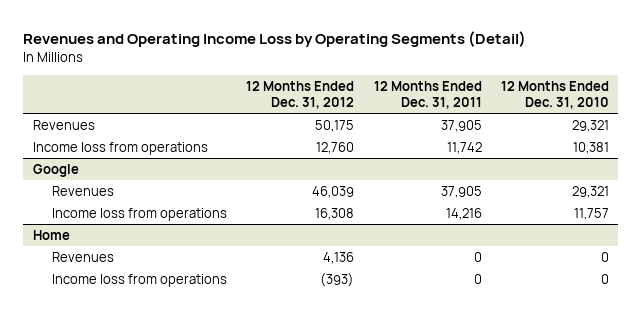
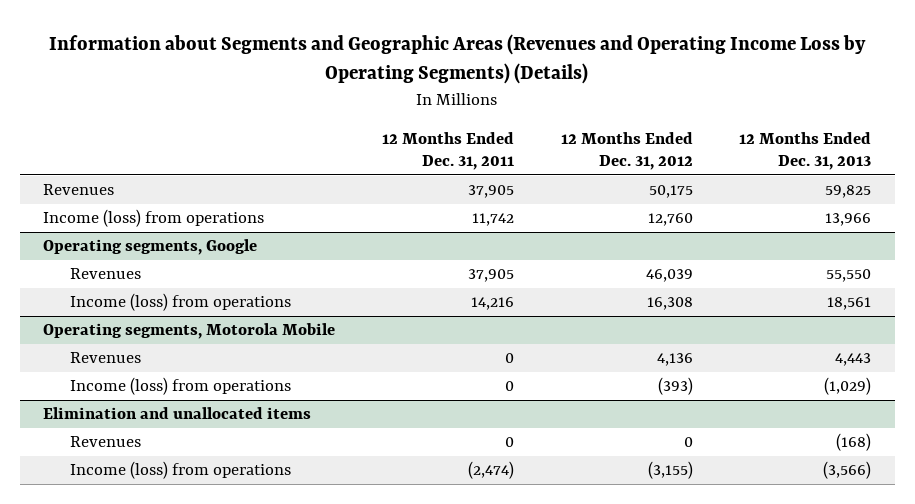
[23,30,527,47] Revenues and Operating Income Loss by Operating Segments (Detail) -> [49,33,867,85] Information about Segments and Geographic Areas (Revenues and Operating Income Loss by Operating Segments) (Details)
[500,80,609,110] 12 Months Ended Dec. 31, 2010 -> none
none -> [739,131,872,171] 12 Months Ended Dec. 31, 2013
[32,163,79,177] Google -> none
[32,141,208,155] Income loss from operations -> [43,209,265,228] Income (loss) from operations
none -> [43,239,258,256] Operating segments, Google
[32,229,70,240] Home -> none
[52,207,228,221] Income loss from operations -> [70,293,292,312] Income (loss) from operations
none -> [43,323,336,340] Operating segments, Motorola Mobile
[52,273,228,287] Income loss from operations -> [70,377,292,396] Income (loss) from operations
none -> [43,407,312,420] Elimination and unallocated items
none -> [70,436,142,448] Revenues
none -> [70,461,292,480] Income (loss) from operations

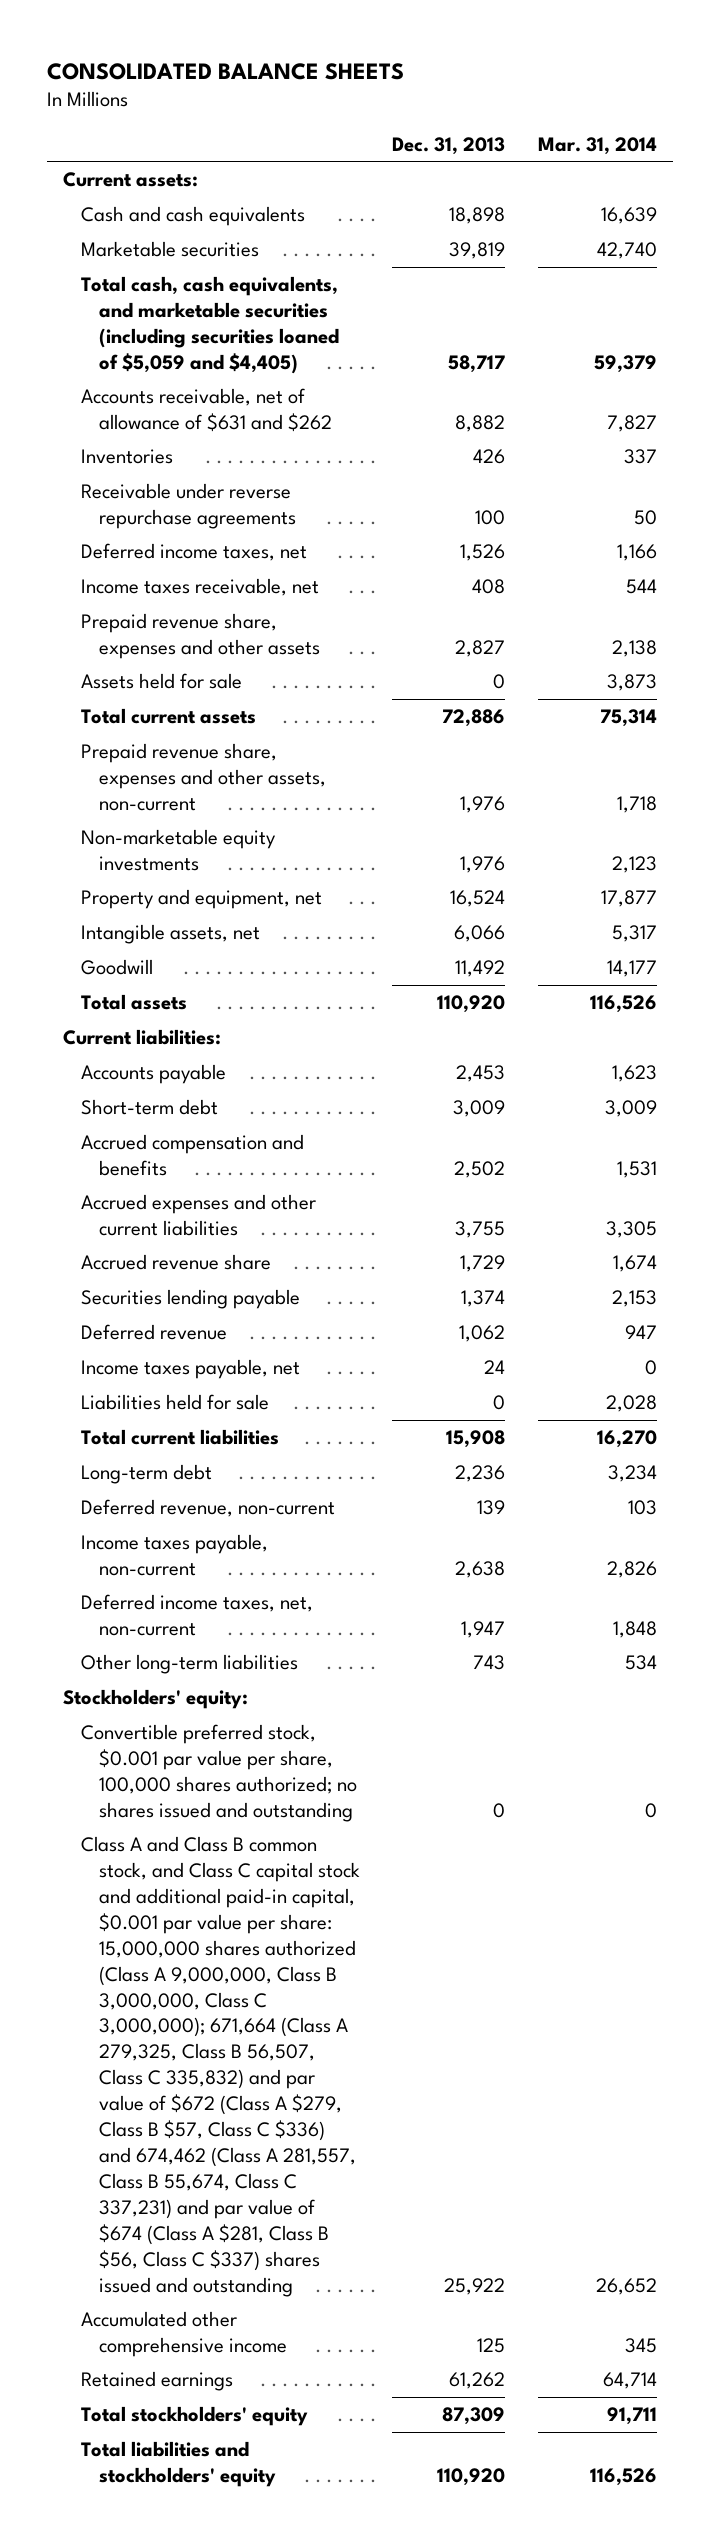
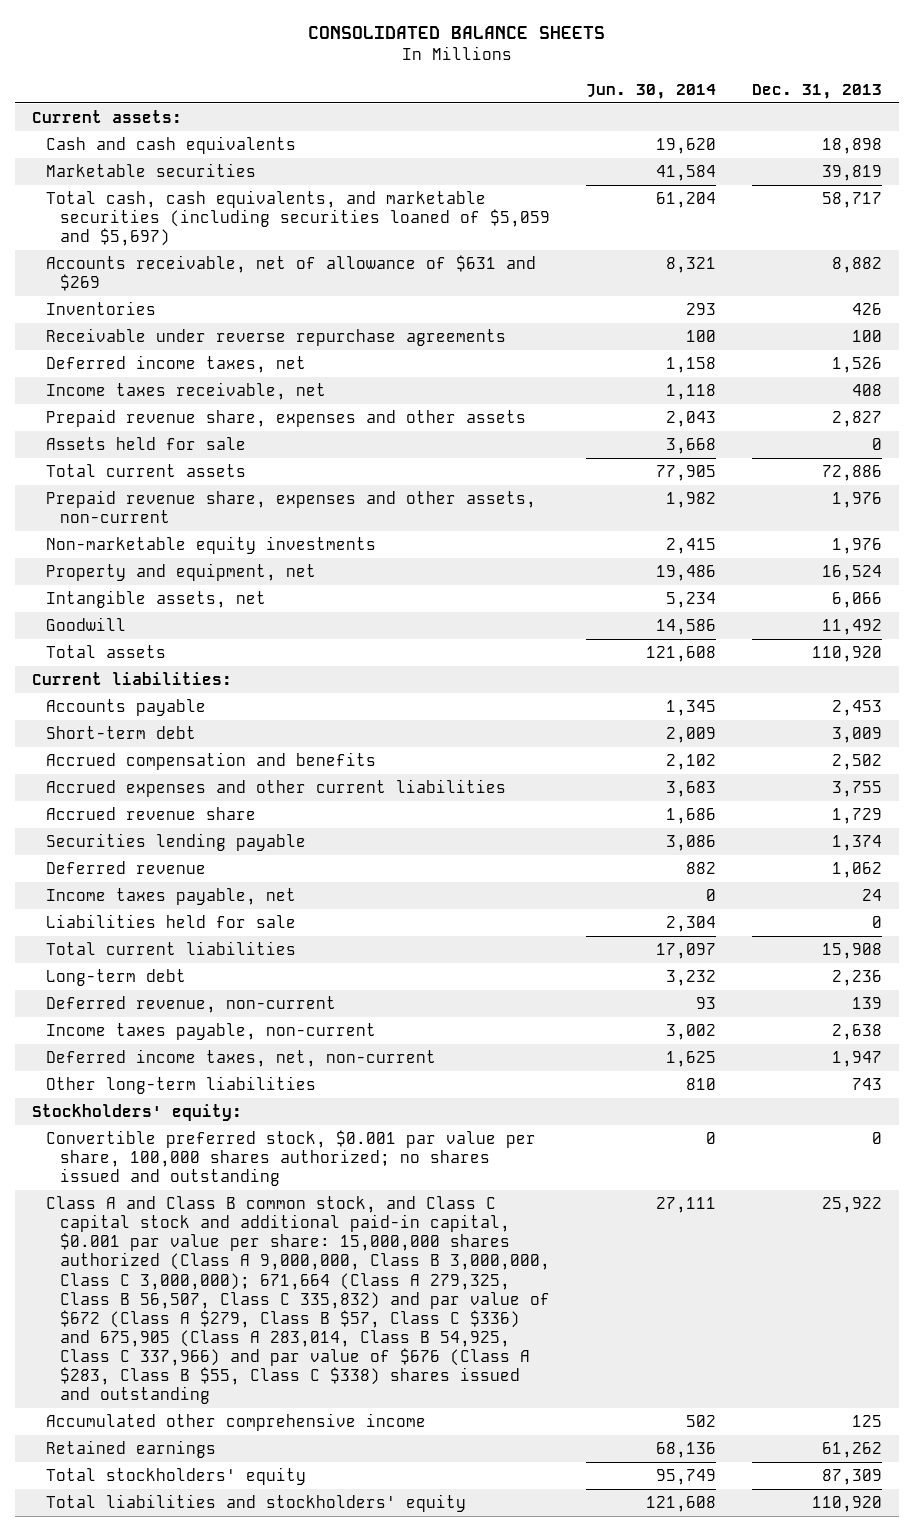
[537,136,657,155] Mar. 31, 2014 -> none
none -> [585,83,716,99] Jun. 30, 2014
[81,276,339,374] Total cash, cash equivalents, and marketable securities (including securities loaned of $5,059 and $4,405) -> [46,190,550,247] Total cash, cash equivalents, and marketable securities (including securities loaned of $5,059 and $5,697)
[81,388,332,432] Accounts receivable, net of allowance of $631 and $262 -> [46,255,537,292] Accounts receivable, net of allowance of $631 and $269
[81,1836,360,2297] Class A and Class B common stock, and Class C capital stock and additional paid-in capital, $0.001 par value per share: 15,000,000 shares authorized (Class A 9,000,000, Class B 3,000,000, Class C 3,000,000); 671,664 (Class A 279,325, Class B 56,507, Class C 335,832) and par value of $672 (Class A $279, Class B $57, Class C $336) and 674,462 (Class A 281,557, Class B 55,674, Class C 337,231) and par value of $674 (Class A $281, Class B $56, Class C $337) shares issued and outstanding -> [46,1196,550,1405] Class A and Class B common stock, and Class C capital stock and additional paid-in capital, $0.001 par value per share: 15,000,000 shares authorized (Class A 9,000,000, Class B 3,000,000, Class C 3,000,000); 671,664 (Class A 279,325, Class B 56,507, Class C 335,832) and par value of $672 (Class A $279, Class B $57, Class C $336) and 675,905 (Class A 283,014, Class B 54,925, Class C 337,966) and par value of $676 (Class A $283, Class B $55, Class C $338) shares issued and outstanding

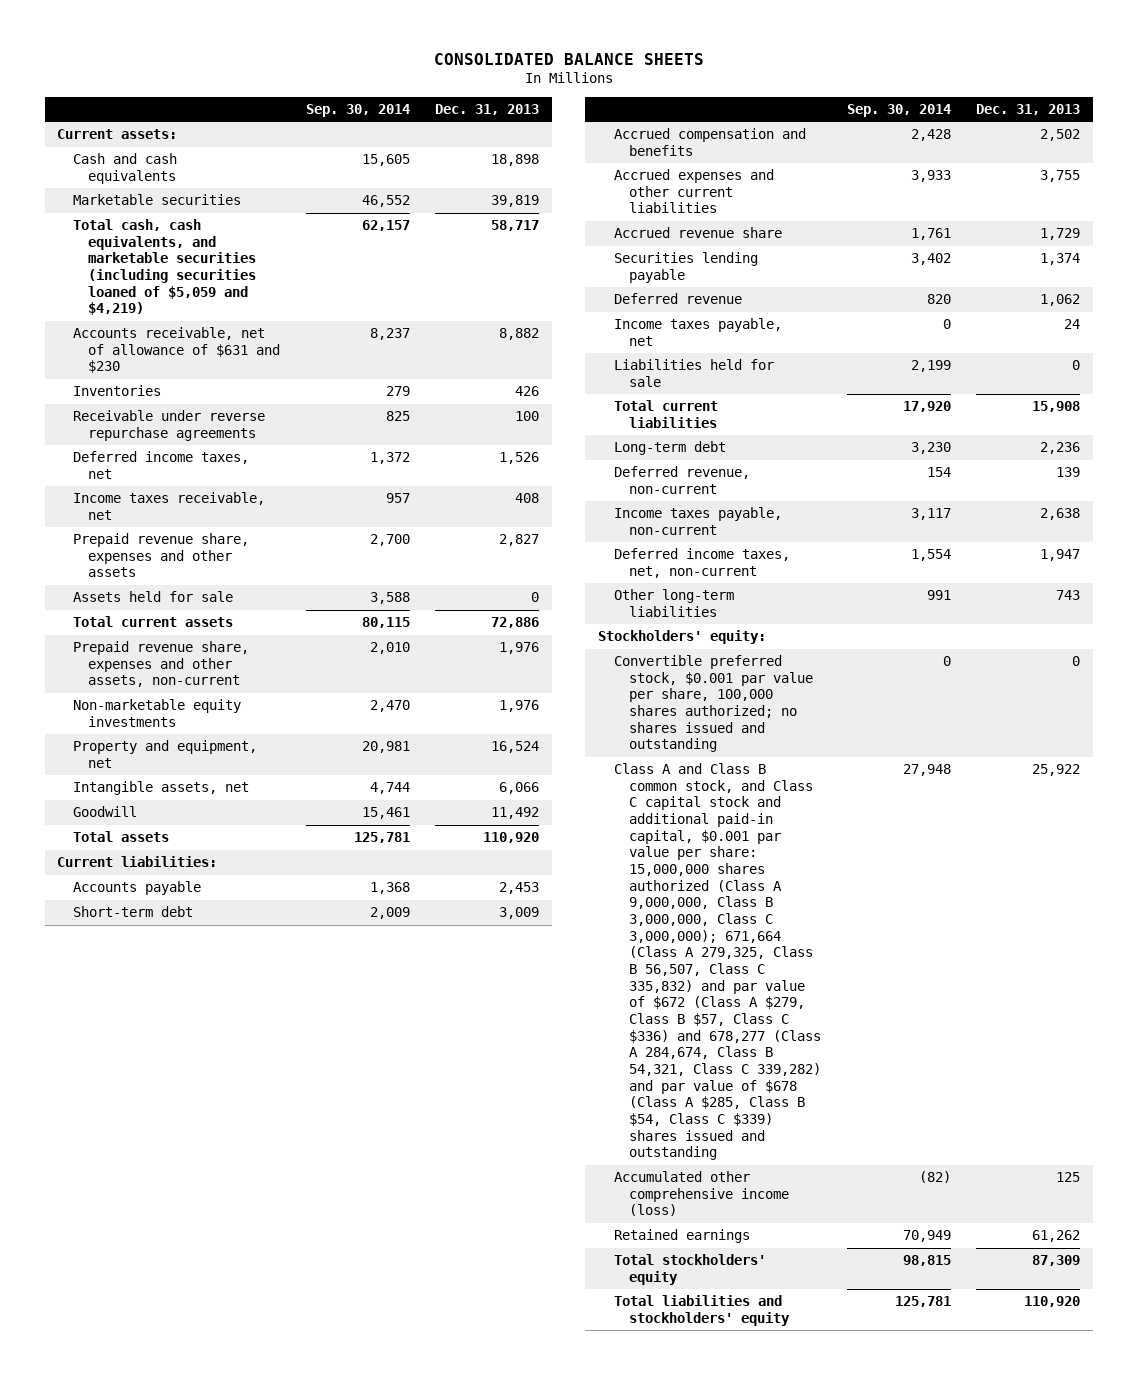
[585,83,716,99] Jun. 30, 2014 -> none
none -> [305,103,410,117] Sep. 30, 2014
[46,190,550,247] Total cash, cash equivalents, and marketable securities (including securities loaned of $5,059 and $5,697) -> [72,219,257,316] Total cash, cash equivalents, and marketable securities (including securities loaned of $5,059 and $4,219)
[46,255,537,292] Accounts receivable, net of allowance of $631 and $269 -> [72,327,281,374] Accounts receivable, net of allowance of $631 and $230
[46,1196,550,1405] Class A and Class B common stock, and Class C capital stock and additional paid-in capital, $0.001 par value per share: 15,000,000 shares authorized (Class A 9,000,000, Class B 3,000,000, Class C 3,000,000); 671,664 (Class A 279,325, Class B 56,507, Class C 335,832) and par value of $672 (Class A $279, Class B $57, Class C $336) and 675,905 (Class A 283,014, Class B 54,925, Class C 337,966) and par value of $676 (Class A $283, Class B $55, Class C $338) shares issued and outstanding -> [613,763,822,1161] Class A and Class B common stock, and Class C capital stock and additional paid-in capital, $0.001 par value per share: 15,000,000 shares authorized (Class A 9,000,000, Class B 3,000,000, Class C 3,000,000); 671,664 (Class A 279,325, Class B 56,507, Class C 335,832) and par value of $672 (Class A $279, Class B $57, Class C $336) and 678,277 (Class A 284,674, Class B 54,321, Class C 339,282) and par value of $678 (Class A $285, Class B $54, Class C $339) shares issued and outstanding
[46,1413,427,1432] Accumulated other comprehensive income -> [613,1171,790,1217] Accumulated other comprehensive income (loss)

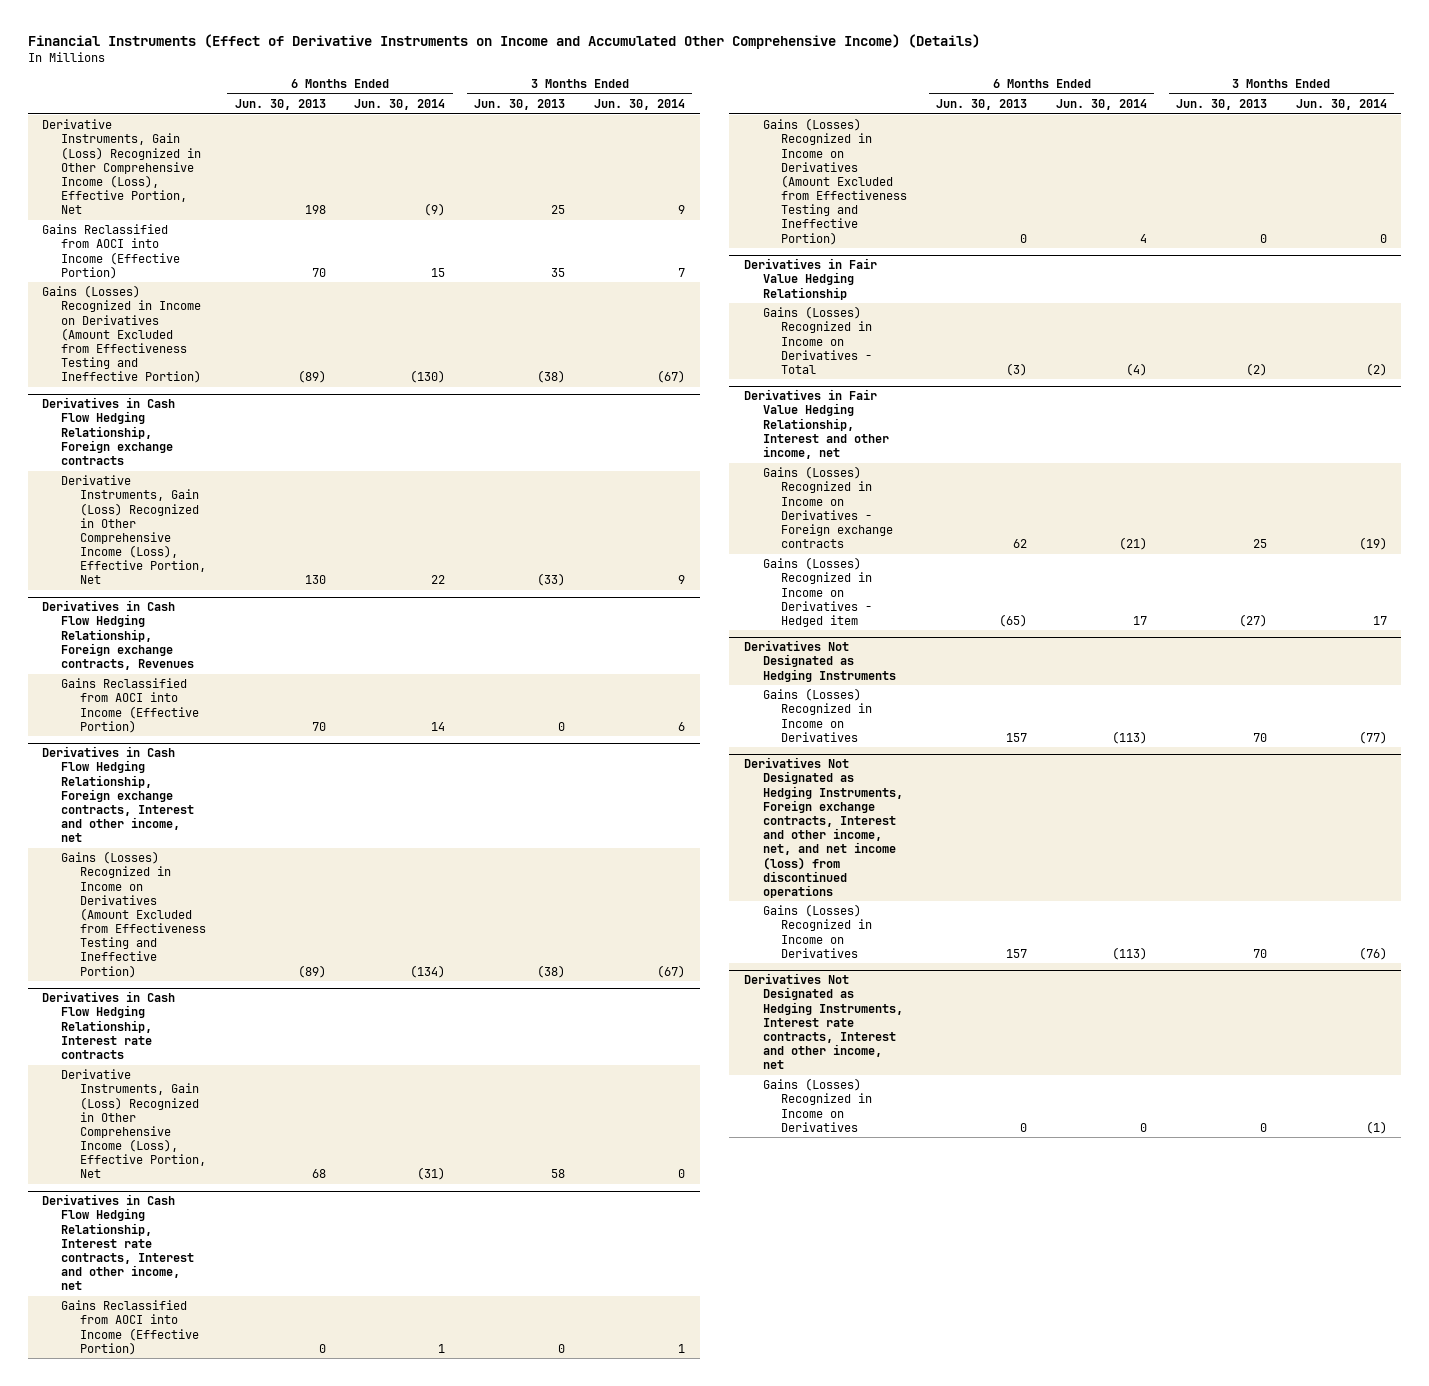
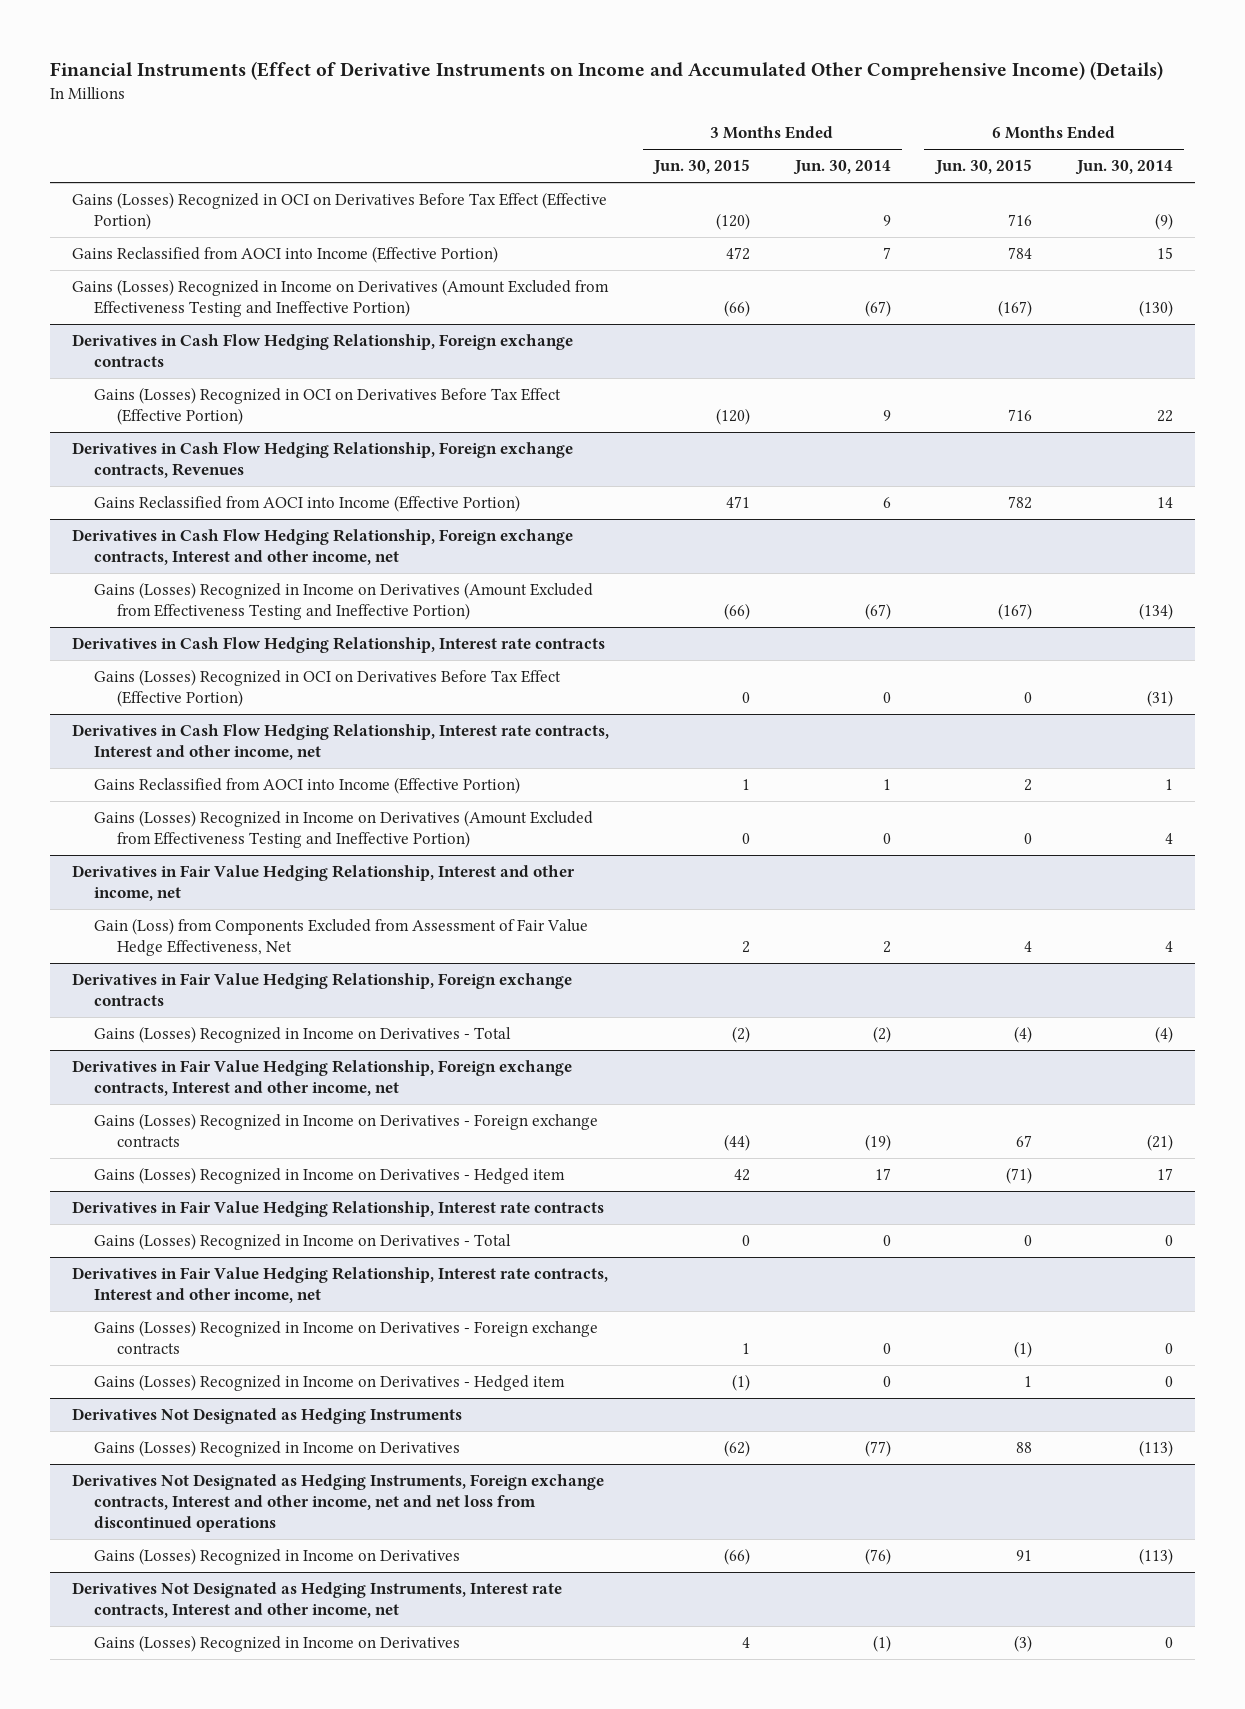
[234,99,326,111] Jun. 30, 2013 -> none
[474,99,566,111] Jun. 30, 2013 -> none
none -> [652,159,751,176] Jun. 30, 2015
none -> [933,159,1032,176] Jun. 30, 2015
[42,119,201,215] Derivative Instruments, Gain (Loss) Recognized in Other Comprehensive Income (Loss), Effective Portion, Net -> [72,192,608,231] Gains (Losses) Recognized in OCI on Derivatives Before Tax Effect (Effective Portion)
[60,475,206,585] Derivative Instruments, Gain (Loss) Recognized in Other Comprehensive Income (Loss), Effective Portion, Net -> [94,387,562,426] Gains (Losses) Recognized in OCI on Derivatives Before Tax Effect (Effective Portion)
[60,1069,206,1179] Derivative Instruments, Gain (Loss) Recognized in Other Comprehensive Income (Loss), Effective Portion, Net -> [94,669,562,708] Gains (Losses) Recognized in OCI on Derivatives Before Tax Effect (Effective Portion)
[743,258,877,300] Derivatives in Fair Value Hedging Relationship -> none
[762,306,873,374] Gains (Losses) Recognized in Income on Derivatives - Total -> none
none -> [94,918,589,957] Gain (Loss) from Components Excluded from Assessment of Fair Value Hedge Effectiveness, Net
none -> [72,973,573,1007] Derivatives in Fair Value Hedging Relationship, Foreign exchange contracts
none -> [94,1026,512,1044] Gains (Losses) Recognized in Income on Derivatives - Total
none -> [72,1060,573,1097] Derivatives in Fair Value Hedging Relationship, Foreign exchange contracts, Interest and other income, net
none -> [72,1201,605,1218] Derivatives in Fair Value Hedging Relationship, Interest rate contracts
none -> [94,1233,512,1251] Gains (Losses) Recognized in Income on Derivatives - Total
none -> [72,1267,609,1304] Derivatives in Fair Value Hedging Relationship, Interest rate contracts, Interest and other income, net
none -> [94,1320,599,1355] Gains (Losses) Recognized in Income on Derivatives - Foreign exchange contracts
none -> [94,1374,566,1392] Gains (Losses) Recognized in Income on Derivatives - Hedged item
[743,757,903,898] Derivatives Not Designated as Hedging Instruments, Foreign exchange contracts, Interest and other income, net, and net income (loss) from discontinued operations -> [72,1474,605,1533] Derivatives Not Designated as Hedging Instruments, Foreign exchange contracts, Interest and other income, net and net loss from discontinued operations

